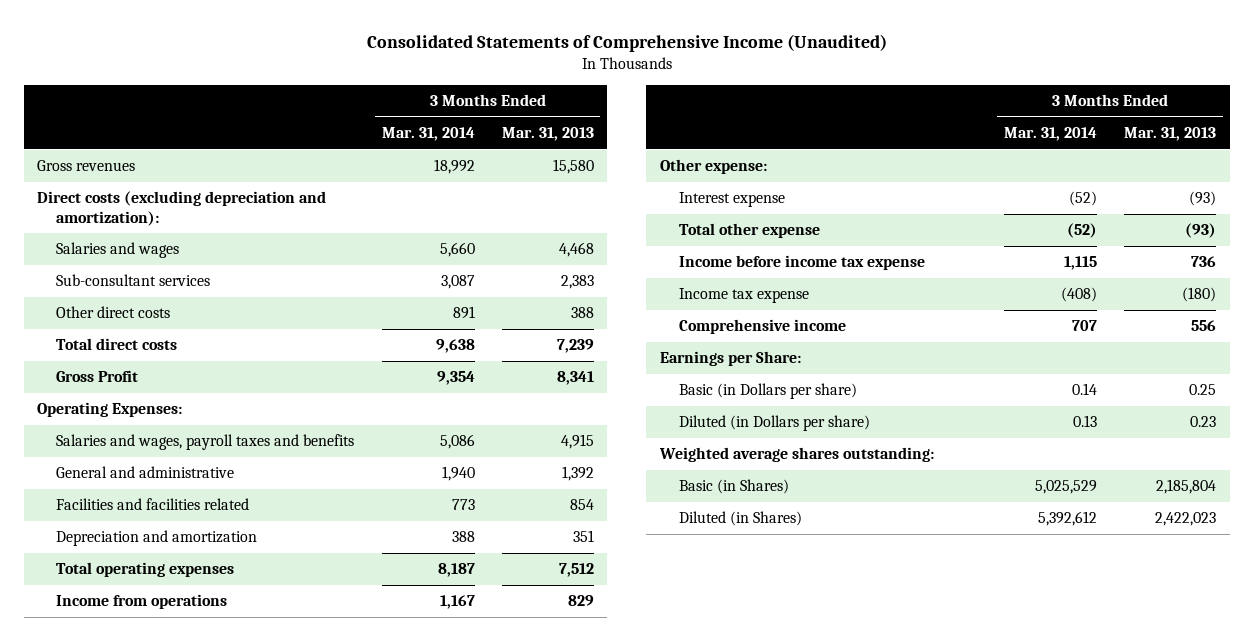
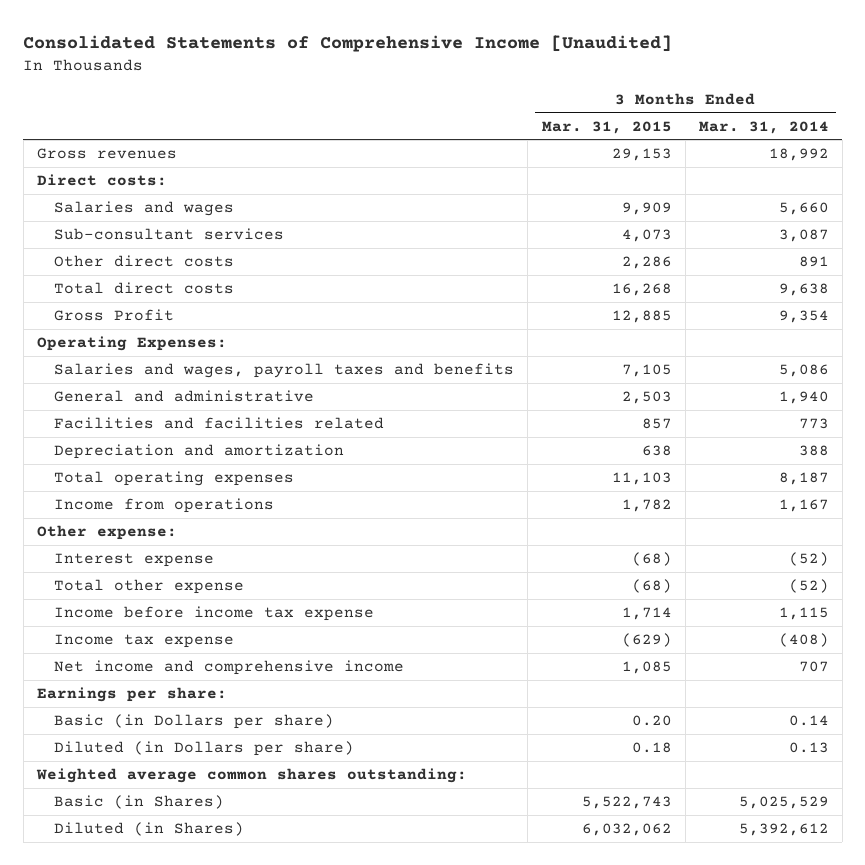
[366,34,887,53] Consolidated Statements of Comprehensive Income (Unaudited) -> [23,35,673,53] Consolidated Statements of Comprehensive Income [Unaudited]
[501,127,594,142] Mar. 31, 2013 -> none
none -> [541,120,672,134] Mar. 31, 2015
[37,191,327,226] Direct costs (excluding depreciation and amortization): -> none
none -> [36,173,167,186] Direct costs:
[679,319,847,335] Comprehensive income -> [54,659,405,675] Net income and comprehensive income
[659,351,801,367] Earnings per Share: -> [36,686,227,702] Earnings per share:
[658,447,934,463] Weighted average shares outstanding: -> [35,767,467,783] Weighted average common shares outstanding:

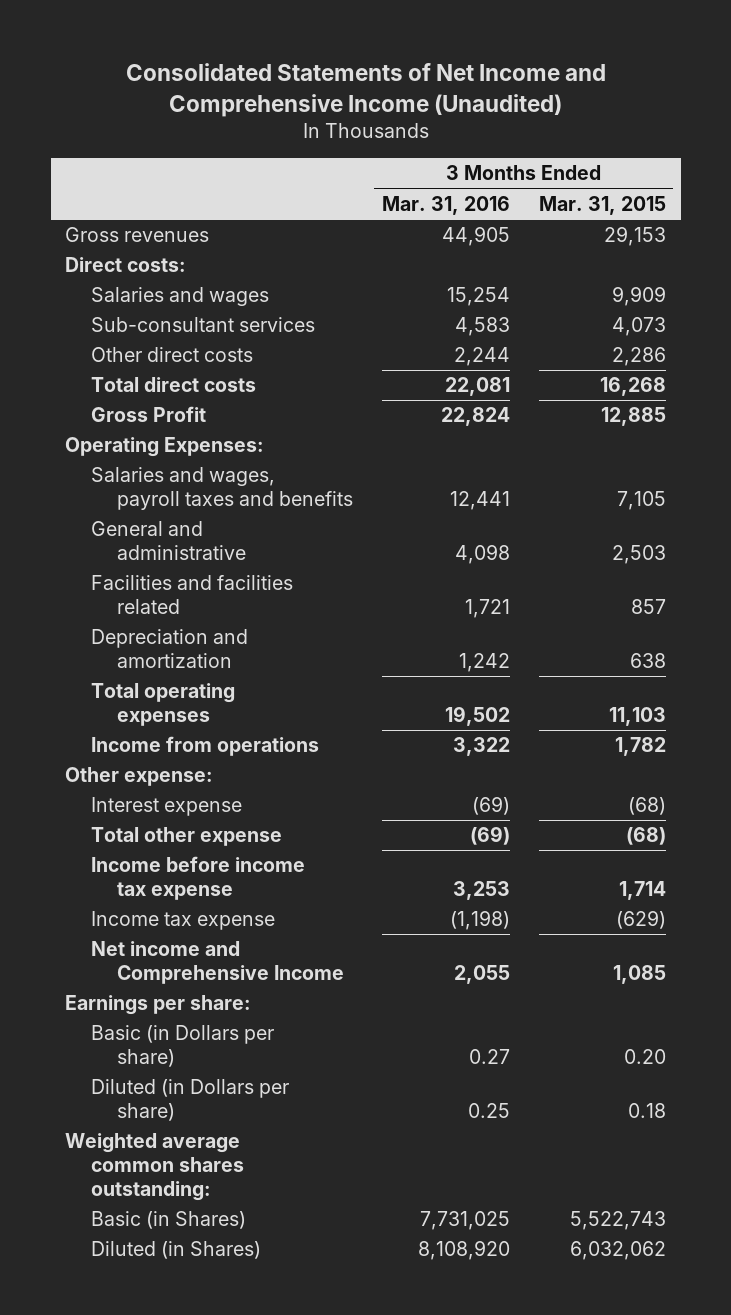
[23,35,673,53] Consolidated Statements of Comprehensive Income [Unaudited] -> [125,63,606,117] Consolidated Statements of Net Income and Comprehensive Income (Unaudited)
[698,120,829,134] Mar. 31, 2014 -> none
none -> [381,195,510,215] Mar. 31, 2016
[54,659,405,675] Net income and comprehensive income -> [90,941,344,985] Net income and Comprehensive Income

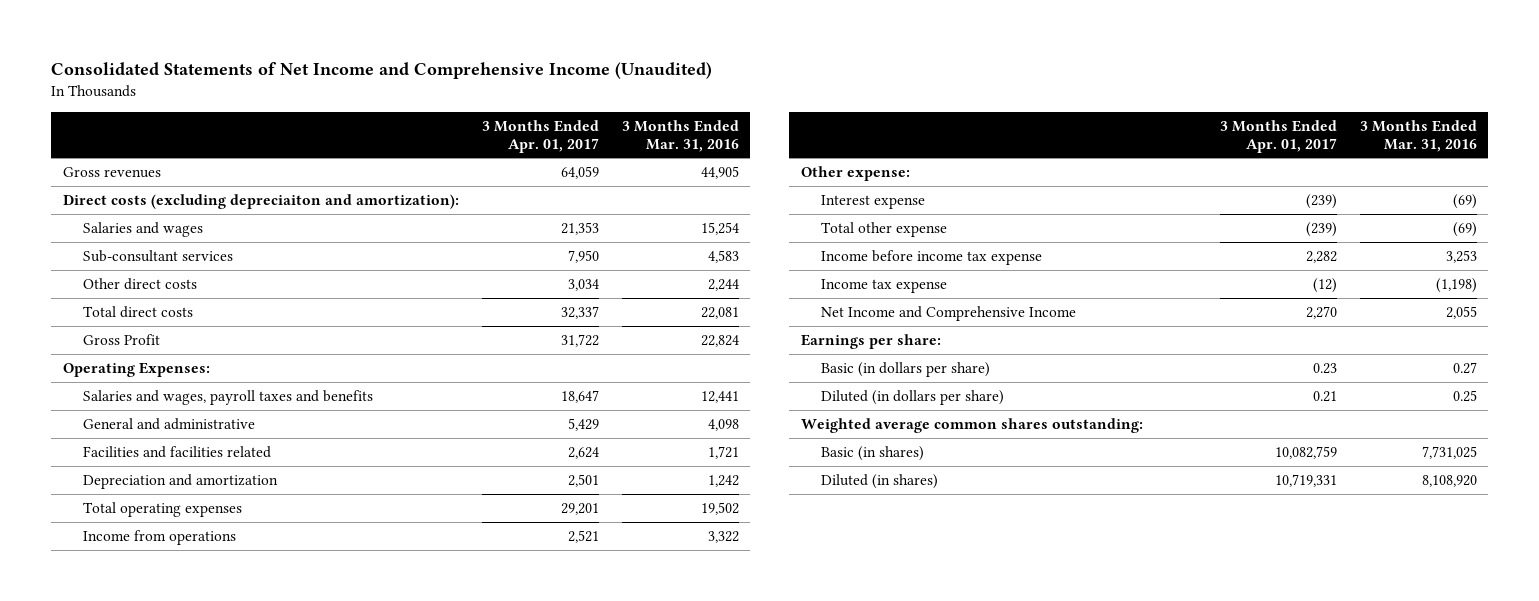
[539,195,667,215] Mar. 31, 2015 -> none
none -> [481,119,599,153] 3 Months Ended Apr. 01, 2017
[65,257,187,273] Direct costs: -> none
none -> [62,193,459,209] Direct costs (excluding depreciaiton and amortization):
[90,941,344,985] Net income and Comprehensive Income -> [820,305,1076,321] Net Income and Comprehensive Income
[90,1025,274,1068] Basic (in Dollars per share) -> [820,361,990,377] Basic (in dollars per share)
[90,1079,289,1122] Diluted (in Dollars per share) -> [820,389,1004,405] Diluted (in dollars per share)
[90,1211,246,1230] Basic (in Shares) -> [820,445,924,461] Basic (in shares)
[90,1241,261,1260] Diluted (in Shares) -> [820,473,938,489] Diluted (in shares)

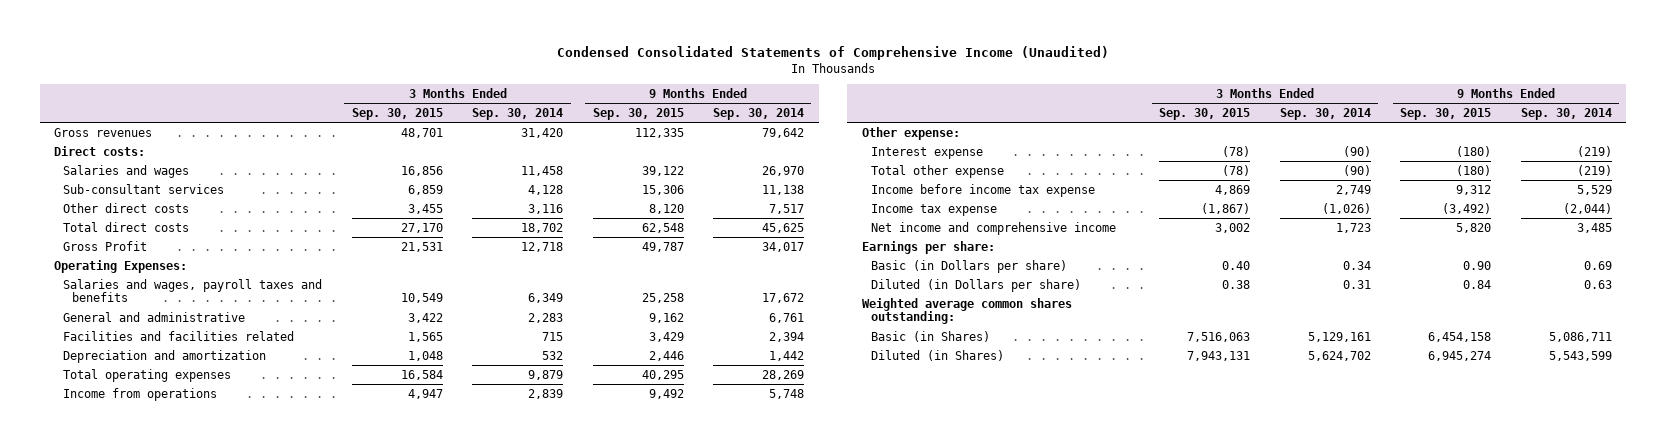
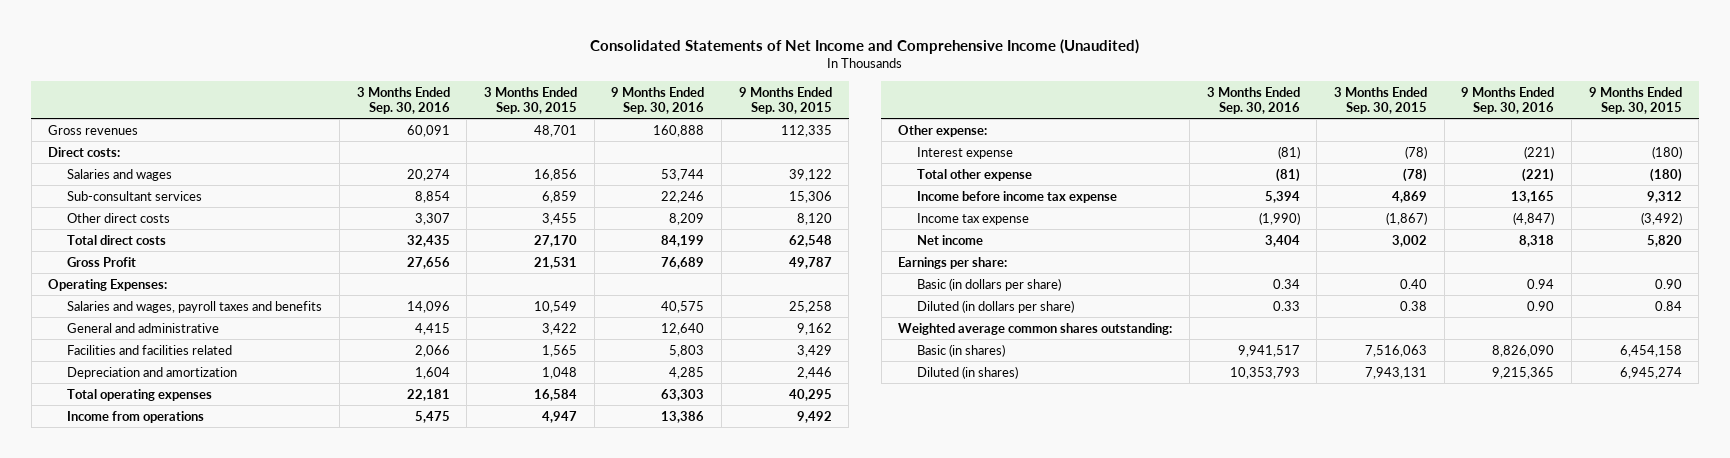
[556,46,1109,61] Condensed Consolidated Statements of Comprehensive Income (Unaudited) -> [589,39,1139,55] Consolidated Statements of Net Income and Comprehensive Income (Unaudited)
[472,107,564,120] Sep. 30, 2014 -> none
[713,107,805,120] Sep. 30, 2014 -> none
none -> [356,86,450,115] 3 Months Ended Sep. 30, 2016
none -> [611,86,705,115] 9 Months Ended Sep. 30, 2016
[870,221,1116,235] Net income and comprehensive income -> [916,234,983,245] Net income
[870,259,1067,273] Basic (in Dollars per share) -> [916,277,1061,291] Basic (in dollars per share)
[870,278,1081,292] Diluted (in Dollars per share) -> [916,299,1074,313] Diluted (in dollars per share)
[870,330,990,342] Basic (in Shares) -> [916,343,1005,357] Basic (in shares)
[870,349,1004,361] Diluted (in Shares) -> [916,365,1018,379] Diluted (in shares)

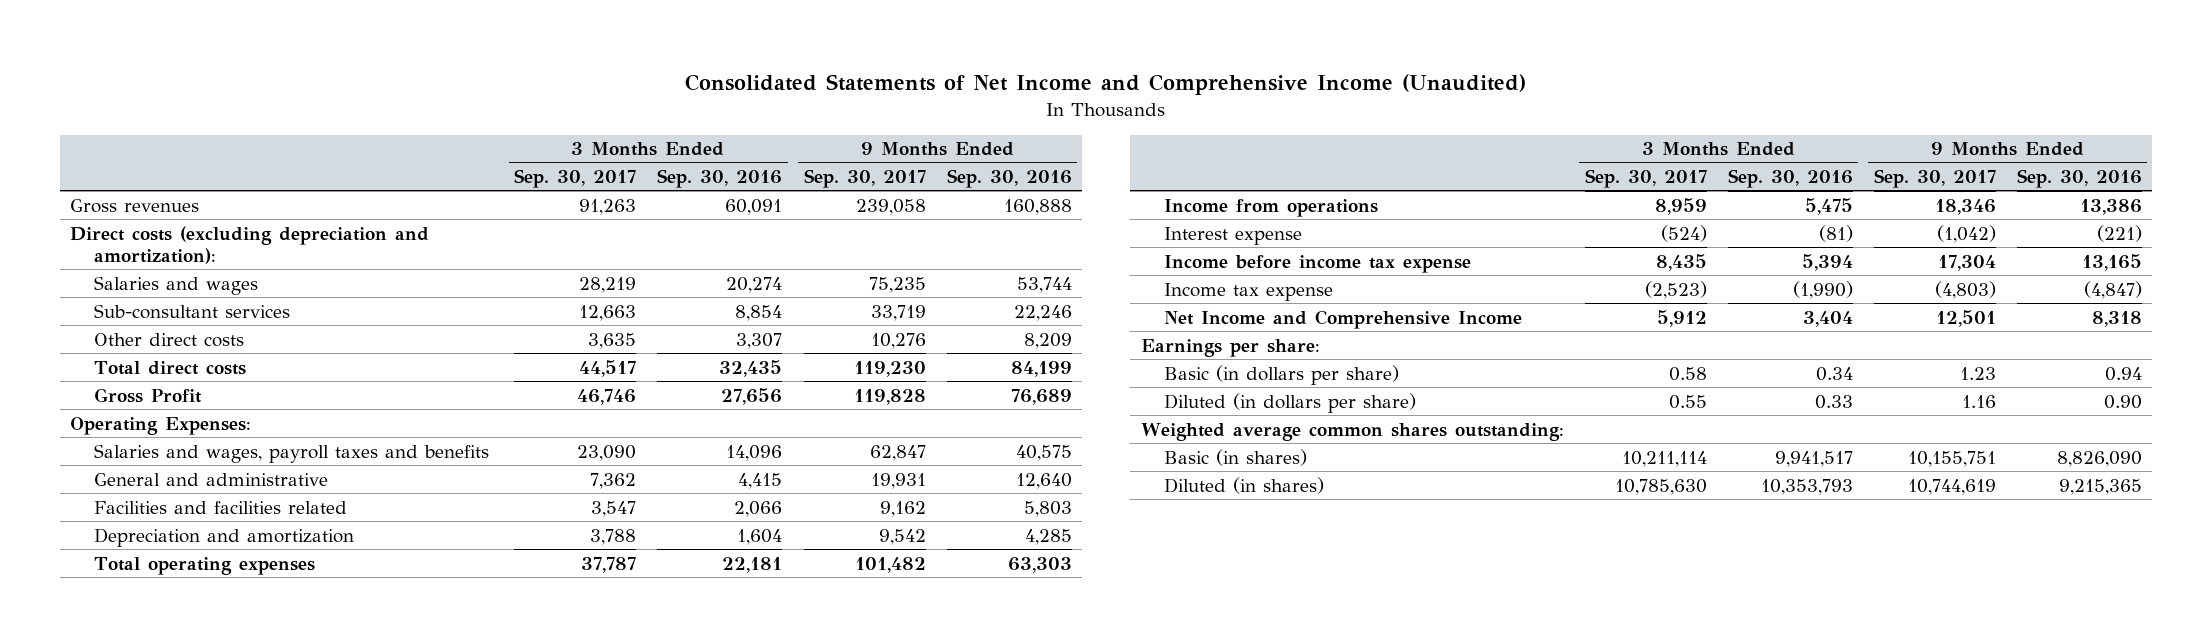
[483,86,577,115] 3 Months Ended Sep. 30, 2015 -> none
[738,86,832,115] 9 Months Ended Sep. 30, 2015 -> none
none -> [514,169,637,189] Sep. 30, 2017
none -> [803,169,926,189] Sep. 30, 2017
[48,146,121,157] Direct costs: -> none
none -> [70,225,430,264] Direct costs (excluding depreciation and amortization):
[898,124,988,137] Other expense: -> none
[916,168,1032,181] Total other expense -> none
[916,234,983,245] Net income -> [1163,309,1522,329] Net Income and Comprehensive Income

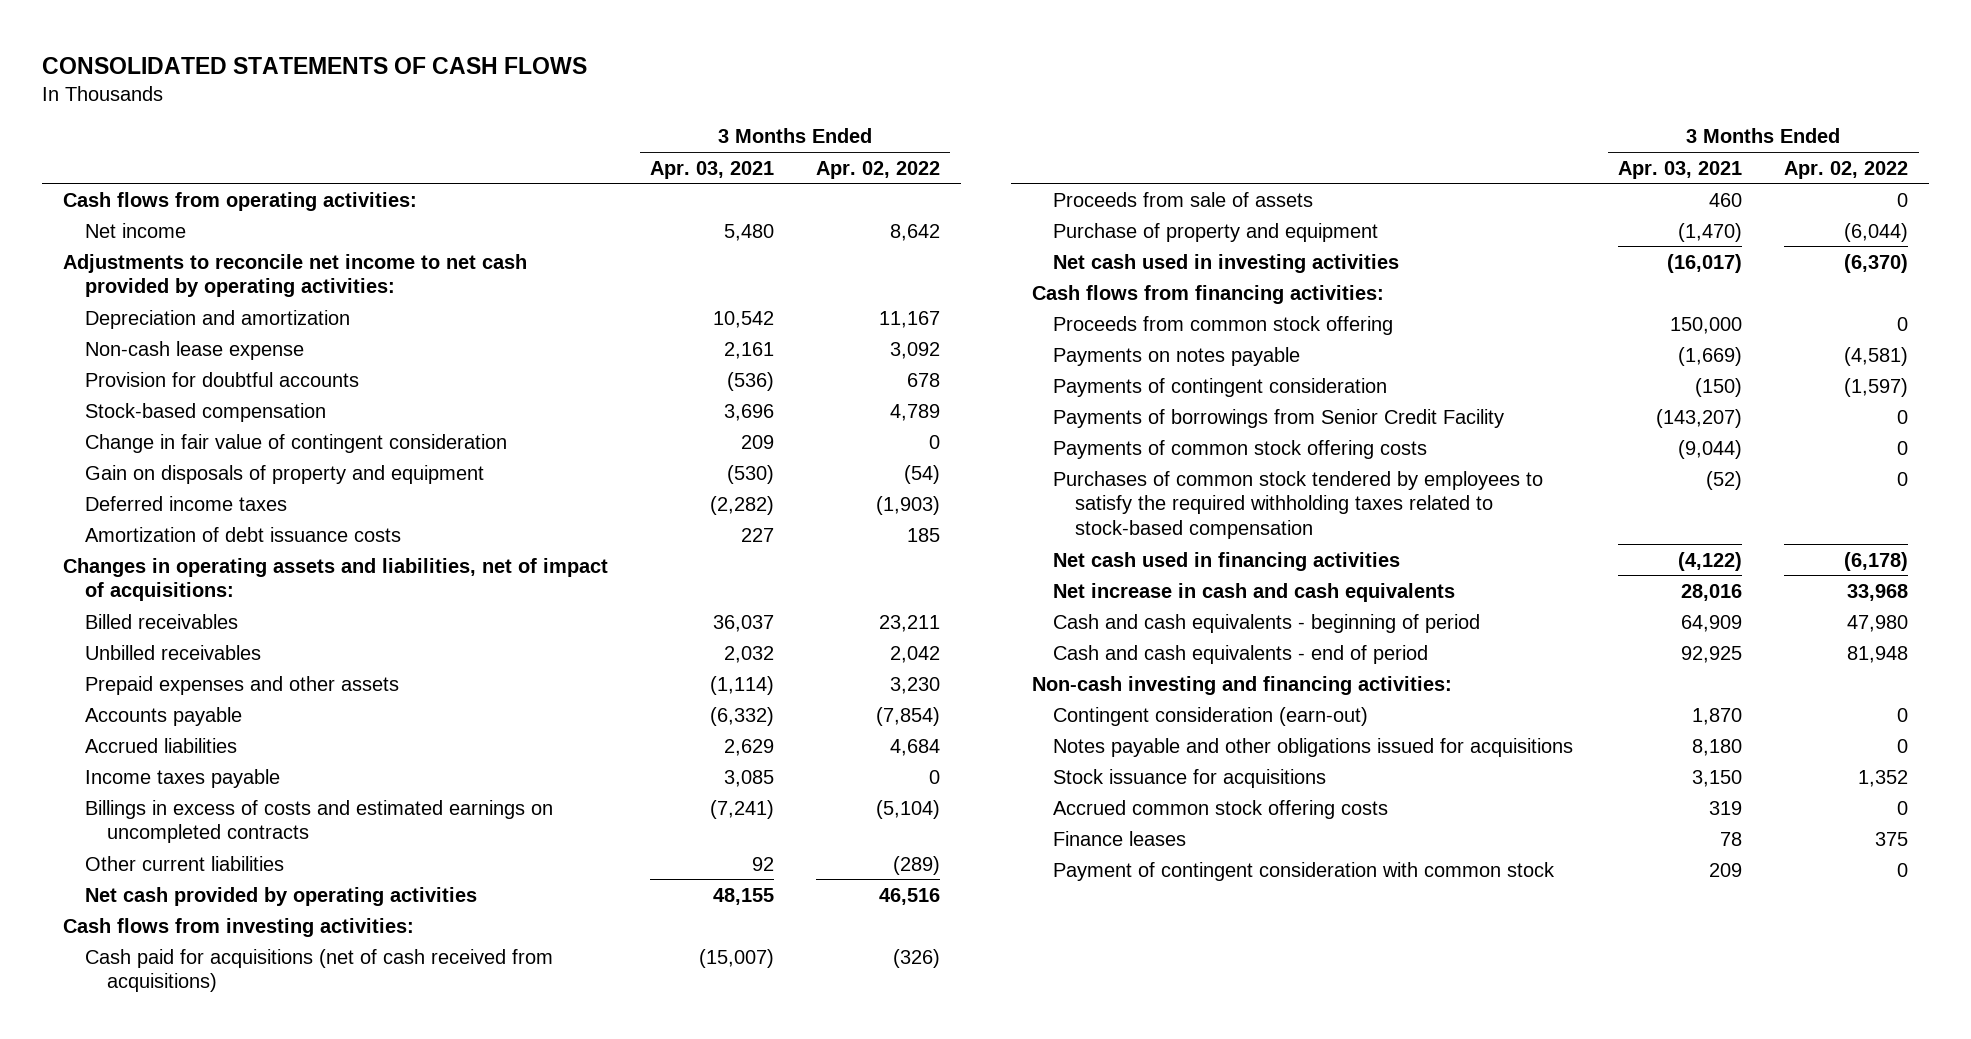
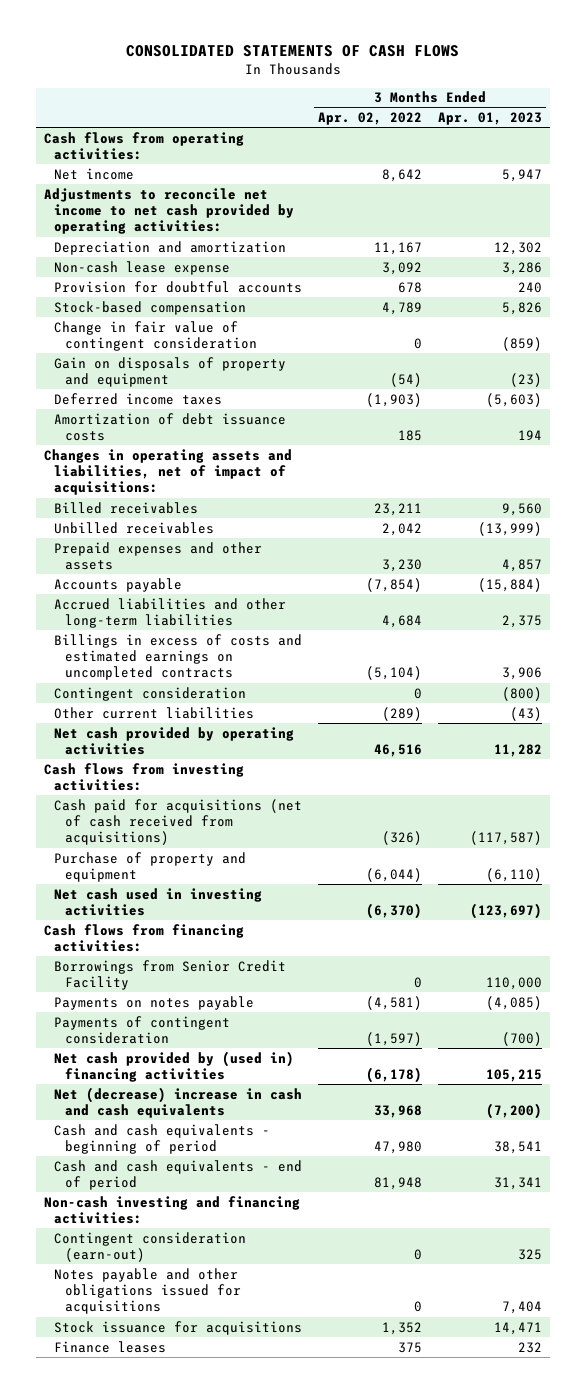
[650,160,775,179] Apr. 03, 2021 -> none
none -> [438,111,543,125] Apr. 01, 2023
[84,768,280,788] Income taxes payable -> none
[84,737,237,753] Accrued liabilities -> [54,597,287,628] Accrued liabilities and other long-term liabilities
none -> [54,686,247,701] Contingent consideration
[1053,191,1314,207] Proceeds from sale of assets -> none
[1053,315,1394,335] Proceeds from common stock offering -> none
none -> [54,959,287,990] Borrowings from Senior Credit Facility
[1053,408,1505,428] Payments of borrowings from Senior Credit Facility -> none
[1053,439,1428,459] Payments of common stock offering costs -> none
[1053,470,1544,540] Purchases of common stock tendered by employees to satisfy the required withholding taxes related to stock-based compensation -> none
[1053,551,1401,571] Net cash used in financing activities -> [54,1050,295,1082] Net cash provided by (used in) financing activities
[1053,582,1456,602] Net increase in cash and cash equivalents -> [54,1086,303,1118] Net (decrease) increase in cash and cash equivalents
[1053,799,1389,819] Accrued common stock offering costs -> none
[1053,861,1556,881] Payment of contingent consideration with common stock -> none

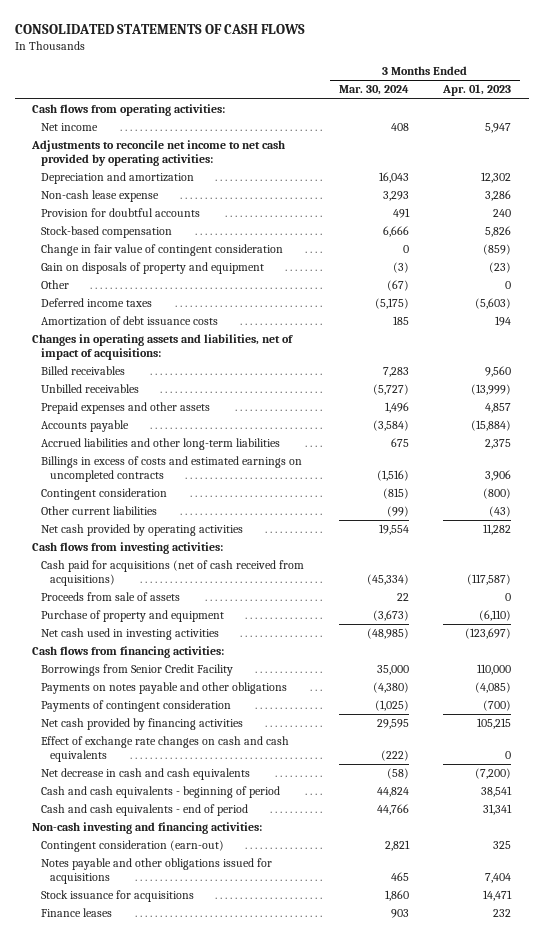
[318,111,423,125] Apr. 02, 2022 -> none
none -> [338,85,409,96] Mar. 30, 2024
none -> [41,280,70,290] Other
none -> [41,592,181,602] Proceeds from sale of assets
[54,995,255,1010] Payments on notes payable -> [41,682,288,695] Payments on notes payable and other obligations
[54,1050,295,1082] Net cash provided by (used in) financing activities -> [41,718,244,731] Net cash provided by financing activities
none -> [41,736,290,762] Effect of exchange rate changes on cash and cash equivalents
[54,1086,303,1118] Net (decrease) increase in cash and cash equivalents -> [41,768,251,781] Net decrease in cash and cash equivalents

